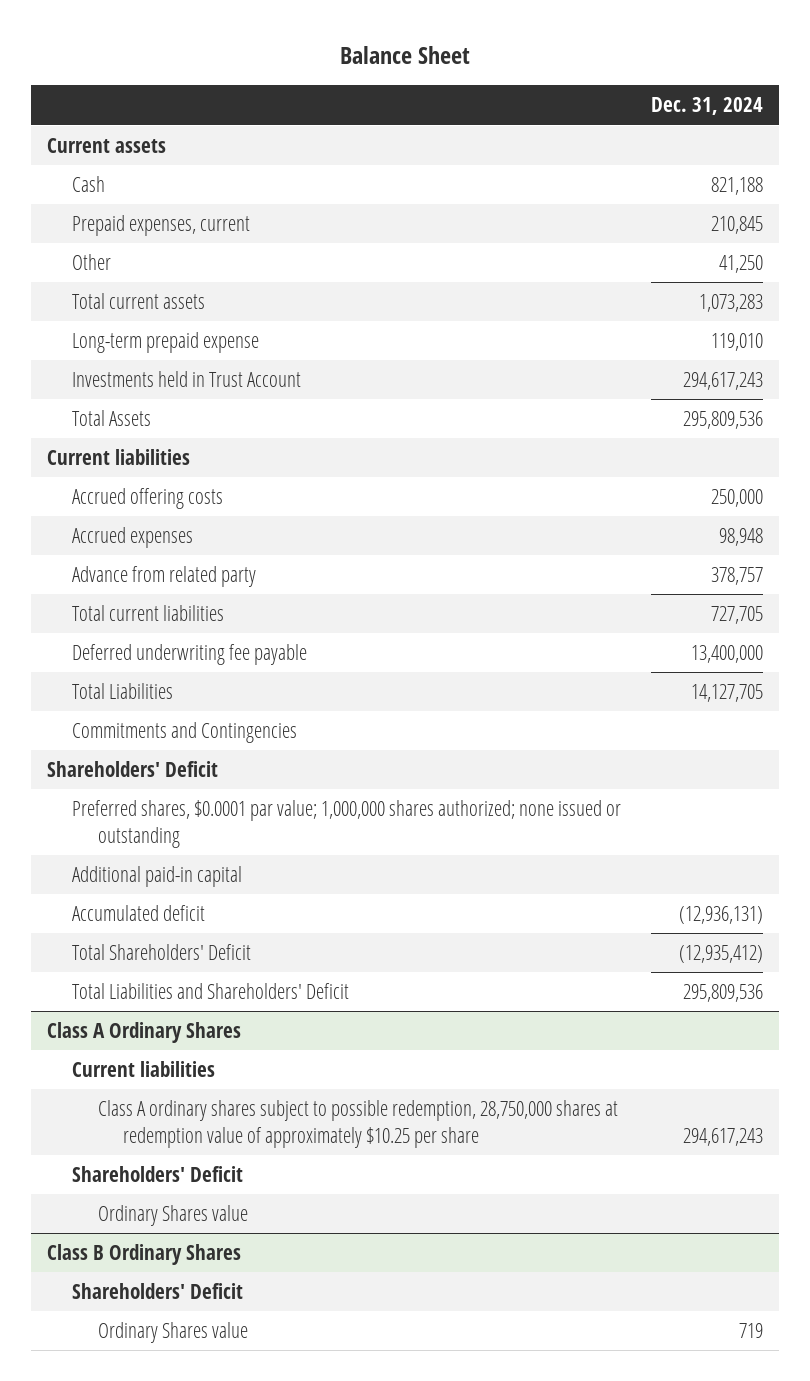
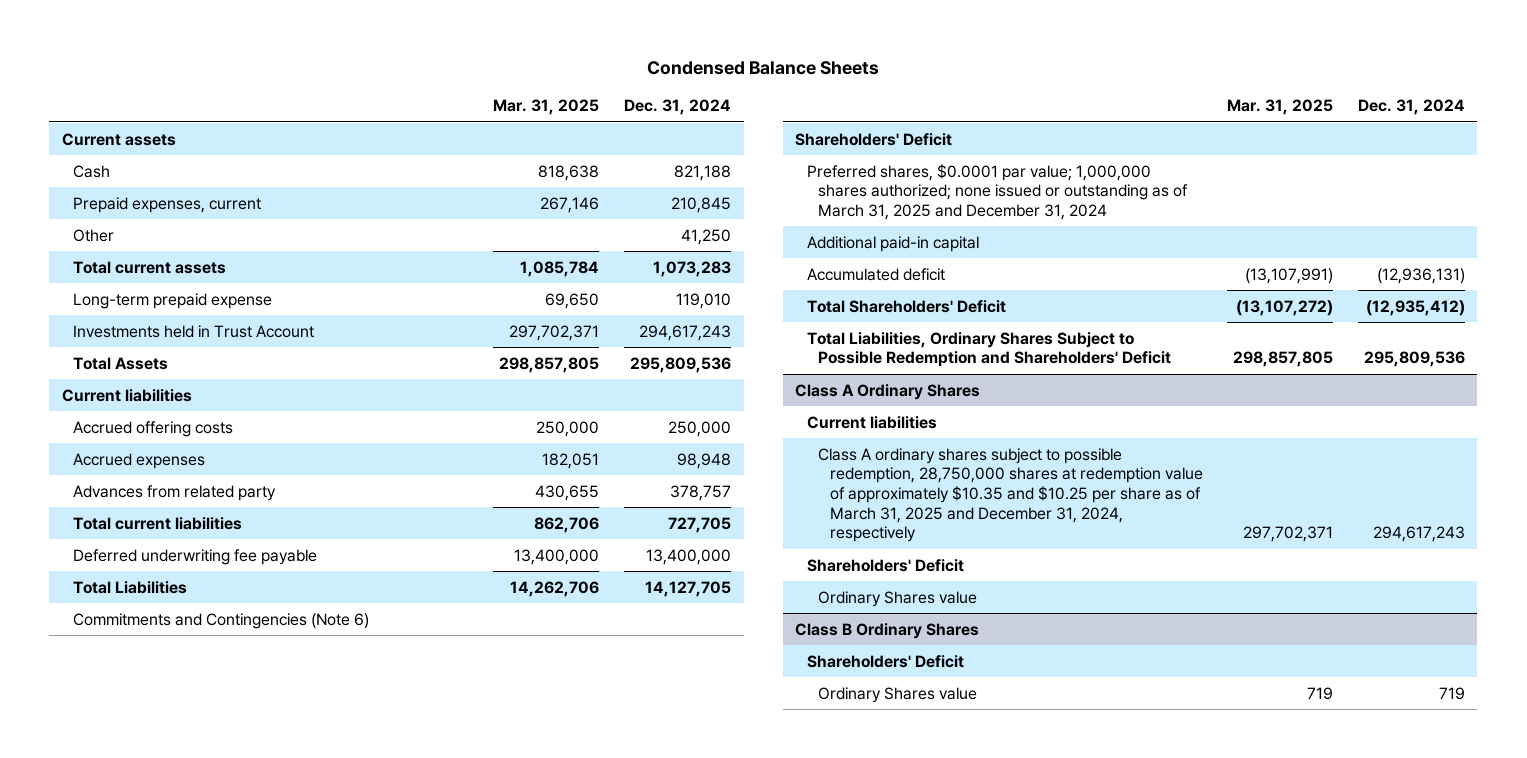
[339,46,470,65] Balance Sheet -> [647,60,880,75] Condensed Balance Sheets
none -> [493,99,600,116] Mar. 31, 2025
[72,566,257,588] Advance from related party -> [73,484,277,501] Advances from related party
[72,722,298,744] Commitments and Contingencies -> [73,612,370,629] Commitments and Contingencies (Note 6)
[72,800,622,849] Preferred shares, $0.0001 par value; 1,000,000 shares authorized; none issued or outstanding -> [806,163,1189,220] Preferred shares, $0.0001 par value; 1,000,000 shares authorized; none issued or outstanding as of March 31, 2025 and December 31, 2024
[72,983,350,1000] Total Liabilities and Shareholders' Deficit -> [806,331,1172,368] Total Liabilities, Ordinary Shares Subject to Possible Redemption and Shareholders' Deficit
[97,1100,618,1149] Class A ordinary shares subject to possible redemption, 28,750,000 shares at redemption value of approximately $10.25 per share -> [818,447,1203,543] Class A ordinary shares subject to possible redemption, 28,750,000 shares at redemption value of approximately $10.35 and $10.25 per share as of March 31, 2025 and December 31, 2024, respectively

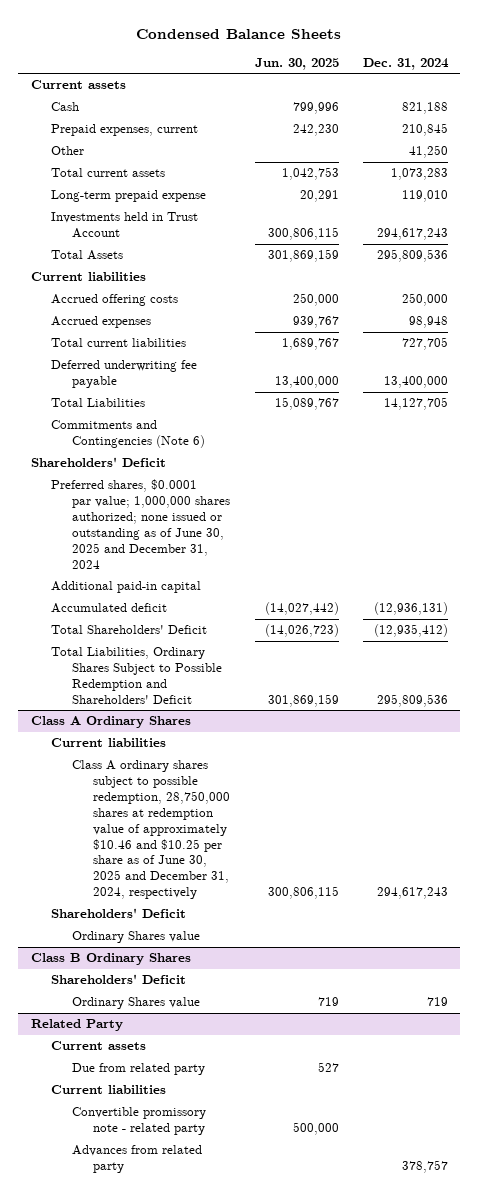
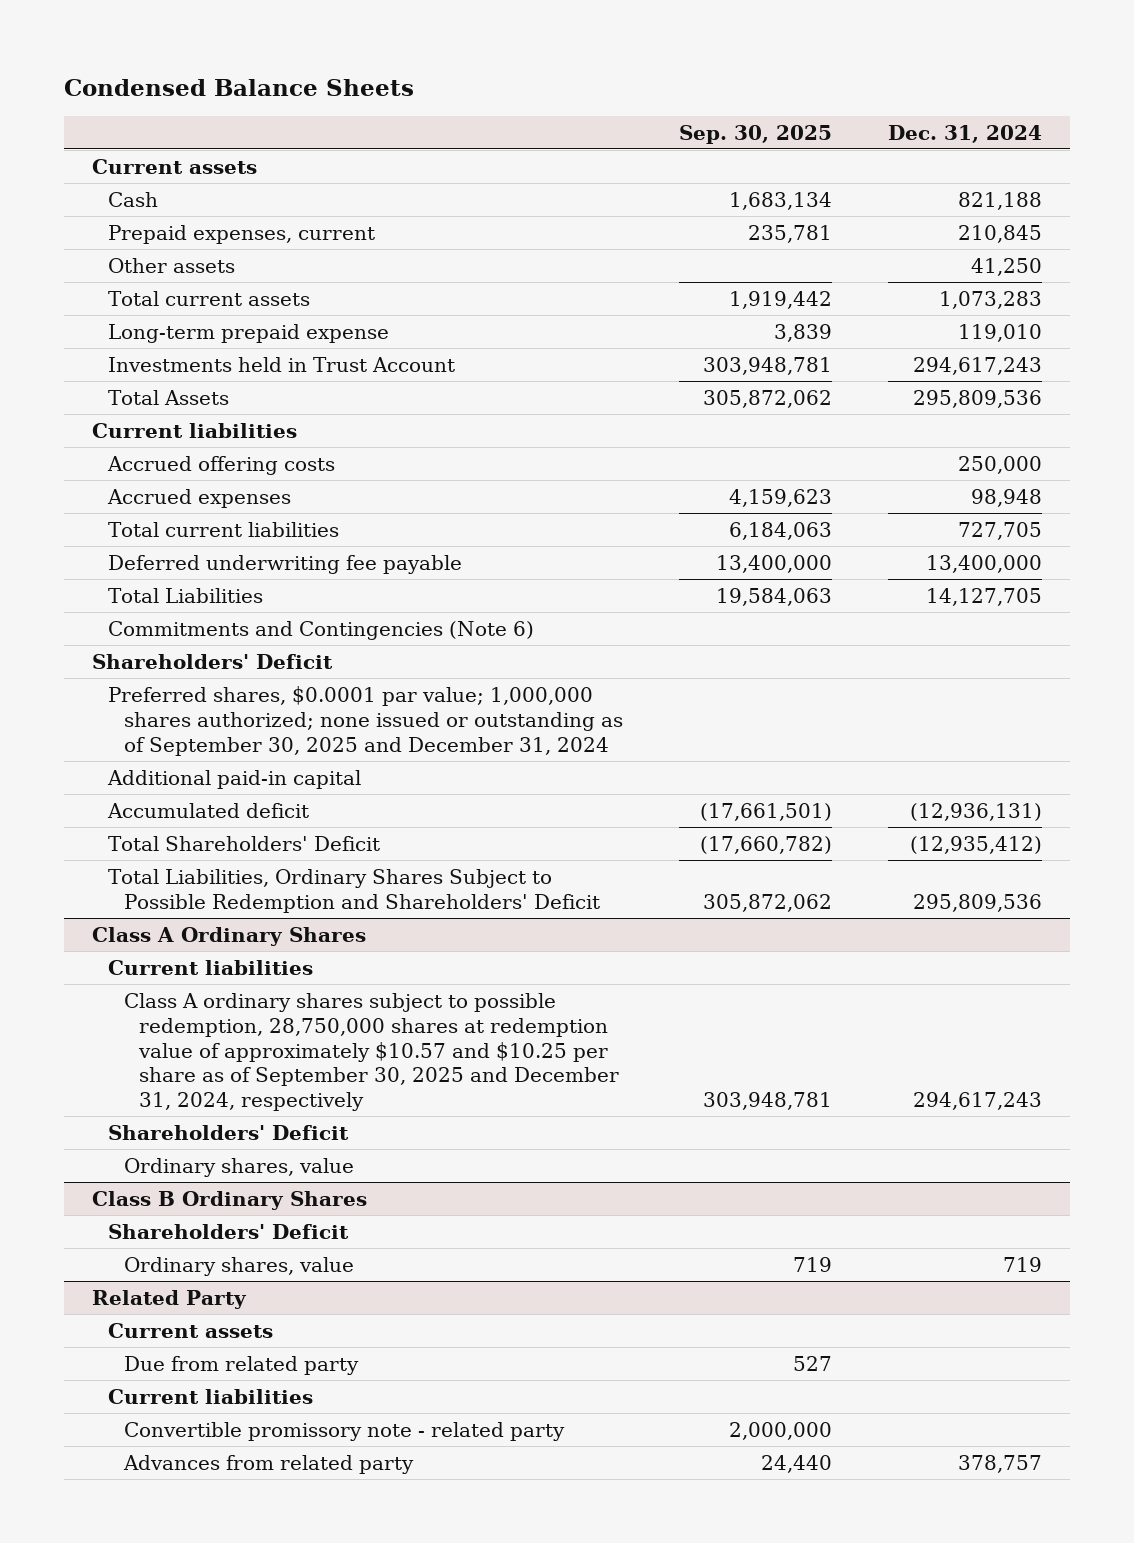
[254,58,339,71] Jun. 30, 2025 -> none
none -> [678,124,832,144] Sep. 30, 2025
[51,146,85,156] Other -> [108,257,236,273] Other assets
[51,479,230,569] Preferred shares, $0.0001 par value; 1,000,000 shares authorized; none issued or outstanding as of June 30, 2025 and December 31, 2024 -> [108,685,623,756] Preferred shares, $0.0001 par value; 1,000,000 shares authorized; none issued or outstanding as of September 30, 2025 and December 31, 2024
[71,760,230,900] Class A ordinary shares subject to possible redemption, 28,750,000 shares at redemption value of approximately $10.46 and $10.25 per share as of June 30, 2025 and December 31, 2024, respectively -> [123,992,620,1112] Class A ordinary shares subject to possible redemption, 28,750,000 shares at redemption value of approximately $10.57 and $10.25 per share as of September 30, 2025 and December 31, 2024, respectively
[71,931,200,944] Ordinary Shares value -> [123,1157,354,1177] Ordinary shares, value
[71,997,200,1010] Ordinary Shares value -> [123,1256,354,1276] Ordinary shares, value

